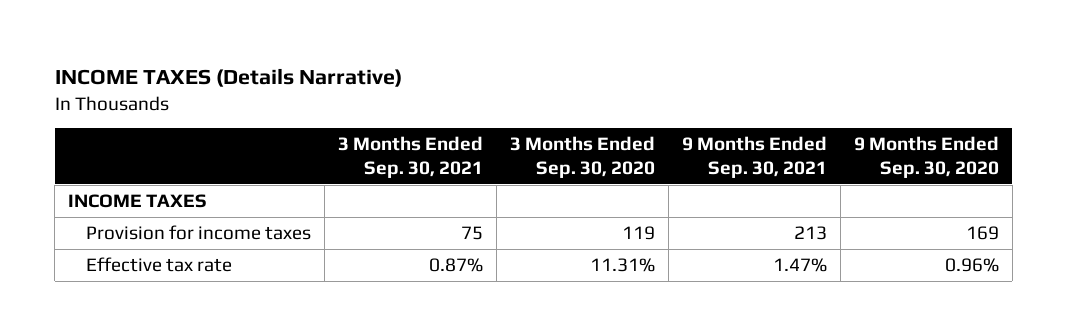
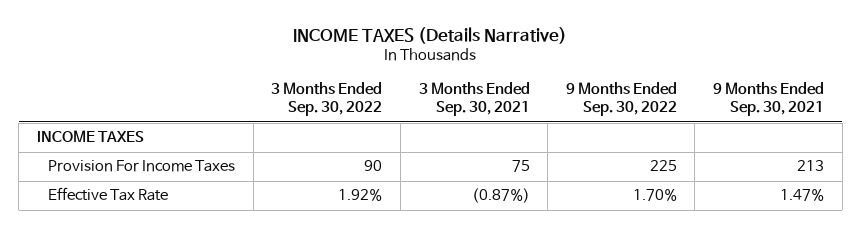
[509,136,655,178] 3 Months Ended Sep. 30, 2020 -> none
[853,136,999,178] 9 Months Ended Sep. 30, 2020 -> none
none -> [271,82,383,117] 3 Months Ended Sep. 30, 2022
none -> [565,82,677,117] 9 Months Ended Sep. 30, 2022
[85,224,311,240] Provision for income taxes -> [47,160,235,173] Provision For Income Taxes
[85,256,232,272] Effective tax rate -> [47,187,168,202] Effective Tax Rate
[428,257,483,272] 0.87% -> [471,188,530,204] (0.87%)

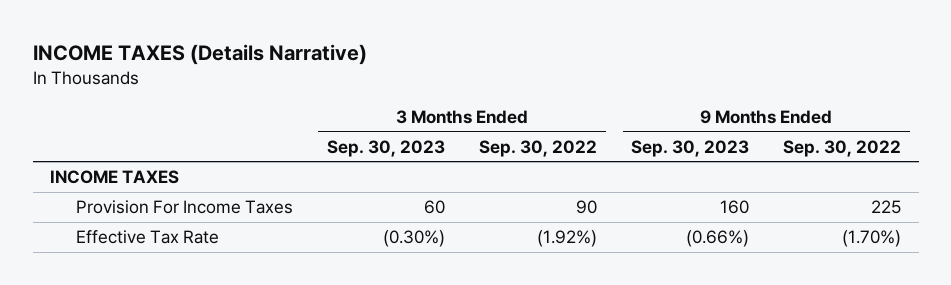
[418,82,530,117] 3 Months Ended Sep. 30, 2021 -> none
[713,82,825,117] 9 Months Ended Sep. 30, 2021 -> none
none -> [326,139,445,157] Sep. 30, 2023
none -> [631,139,750,157] Sep. 30, 2023
[338,188,383,202] 1.92% -> [537,230,598,248] (1.92%)
[632,188,677,202] 1.70% -> [842,230,902,248] (1.70%)

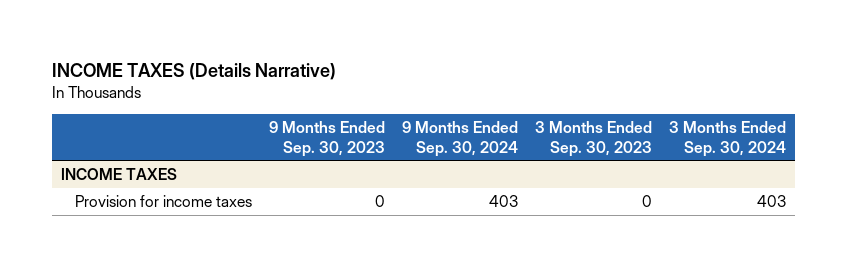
[479,139,598,157] Sep. 30, 2022 -> none
[783,139,902,157] Sep. 30, 2022 -> none
none -> [402,121,519,157] 9 Months Ended Sep. 30, 2024
none -> [669,121,787,157] 3 Months Ended Sep. 30, 2024
[75,230,219,245] Effective Tax Rate -> none
[75,200,293,215] Provision For Income Taxes -> [75,195,253,208] Provision for income taxes
[423,200,445,215] 60 -> [642,195,653,208] 0
[720,200,750,215] 160 -> [375,195,386,208] 0

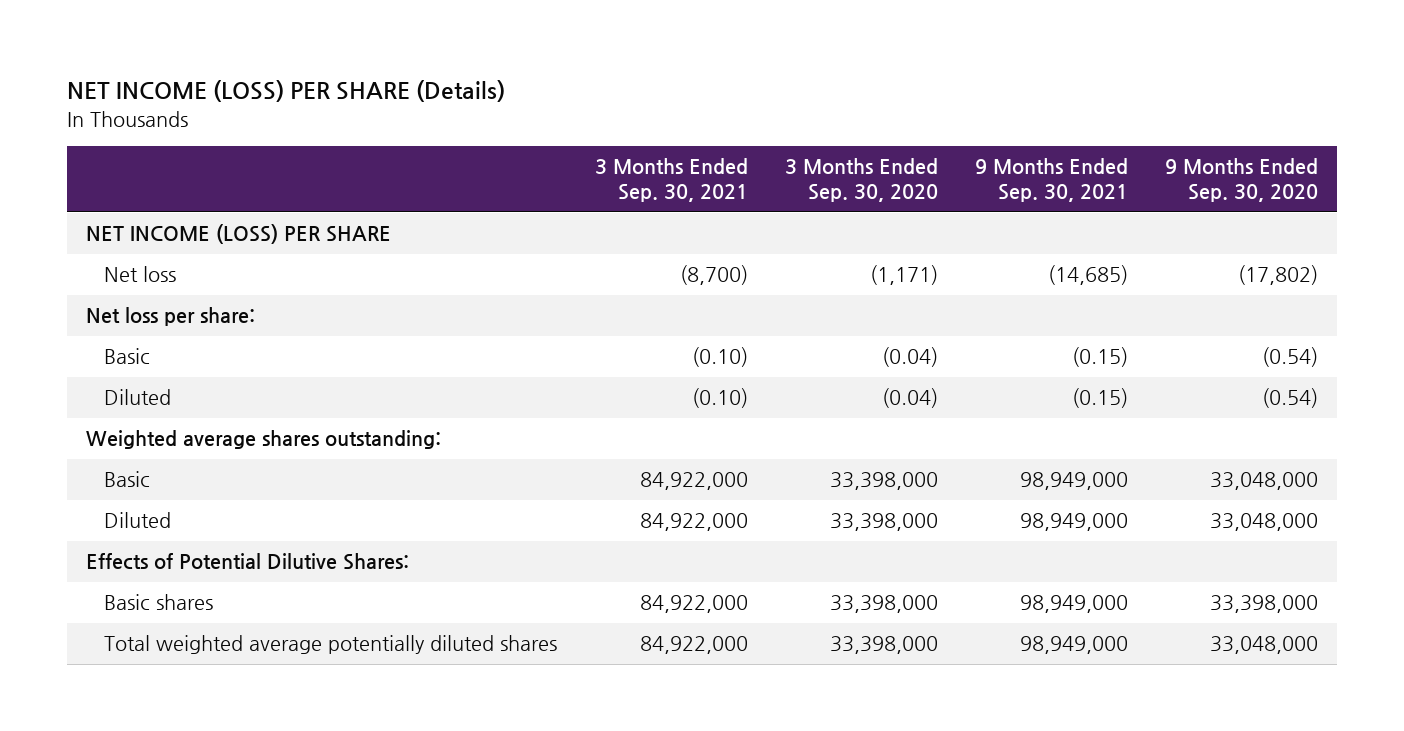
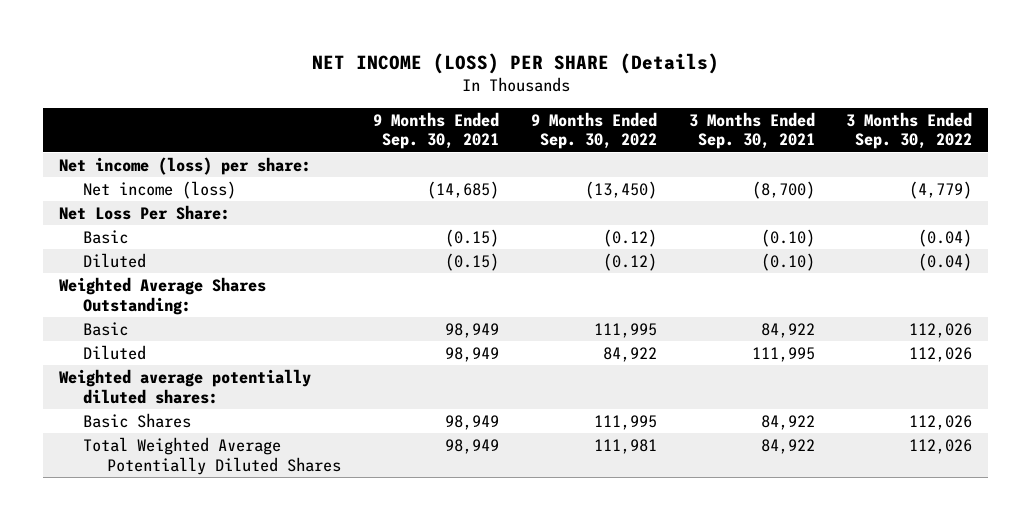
[784,158,938,203] 3 Months Ended Sep. 30, 2020 -> none
[1165,158,1319,203] 9 Months Ended Sep. 30, 2020 -> none
none -> [530,111,657,150] 9 Months Ended Sep. 30, 2022
none -> [846,111,973,150] 3 Months Ended Sep. 30, 2022
[85,224,391,245] NET INCOME (LOSS) PER SHARE -> [58,156,311,175] Net income (loss) per share:
[104,266,177,283] Net loss -> [82,180,236,199] Net income (loss)
[85,307,255,327] Net loss per share: -> [58,204,230,220] Net Loss Per Share:
[85,430,441,450] Weighted average shares outstanding: -> [58,276,266,315] Weighted Average Shares Outstanding:
[639,472,748,491] 84,922,000 -> [760,322,815,338] 84,922
[1020,472,1129,491] 98,949,000 -> [444,322,499,338] 98,949
[639,513,748,532] 84,922,000 -> [751,346,815,362] 111,995
[1020,513,1129,532] 98,949,000 -> [444,346,499,362] 98,949
[85,553,409,571] Effects of Potential Dilutive Shares: -> [58,368,311,404] Weighted average potentially diluted shares:
[104,594,214,611] Basic shares -> [82,412,191,428] Basic Shares
[639,595,748,614] 84,922,000 -> [760,414,815,430] 84,922
[1020,595,1129,614] 98,949,000 -> [444,414,499,430] 98,949
[104,635,558,655] Total weighted average potentially diluted shares -> [82,436,342,475] Total Weighted Average Potentially Diluted Shares
[639,636,748,655] 84,922,000 -> [760,438,815,454] 84,922
[1020,636,1129,655] 98,949,000 -> [444,438,499,454] 98,949

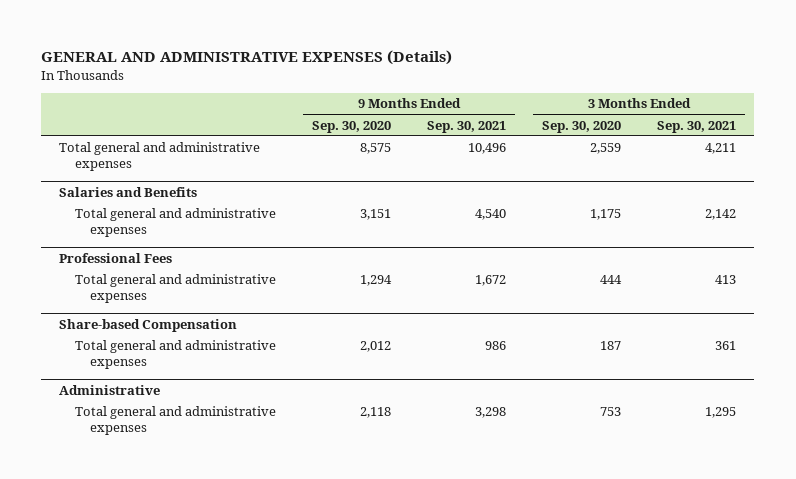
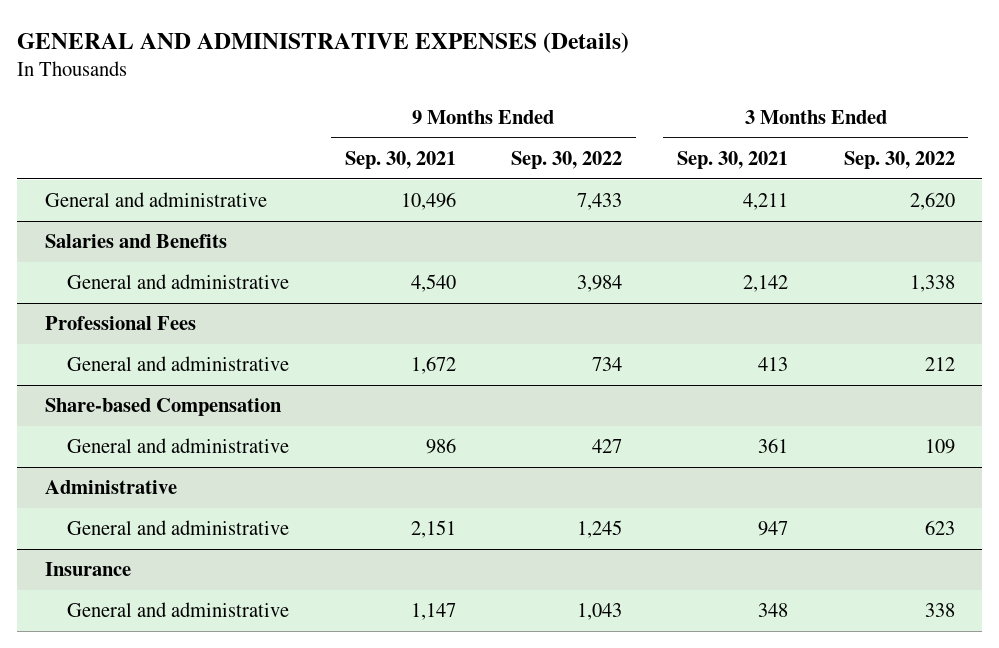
[311,120,391,133] Sep. 30, 2020 -> none
[542,120,622,133] Sep. 30, 2020 -> none
none -> [510,150,622,169] Sep. 30, 2022
none -> [843,150,955,169] Sep. 30, 2022
[59,142,261,172] Total general and administrative expenses -> [44,192,267,208] General and administrative
[74,208,276,238] Total general and administrative expenses -> [67,274,290,290] General and administrative
[74,274,276,304] Total general and administrative expenses -> [67,356,290,372] General and administrative
[74,340,276,370] Total general and administrative expenses -> [67,438,290,454] General and administrative
[74,406,276,436] Total general and administrative expenses -> [67,520,290,536] General and administrative
[475,407,507,419] 3,298 -> [410,520,456,539] 2,151
[705,407,737,419] 1,295 -> [758,521,789,537] 947
none -> [44,562,131,577] Insurance
none -> [67,602,290,618] General and administrative

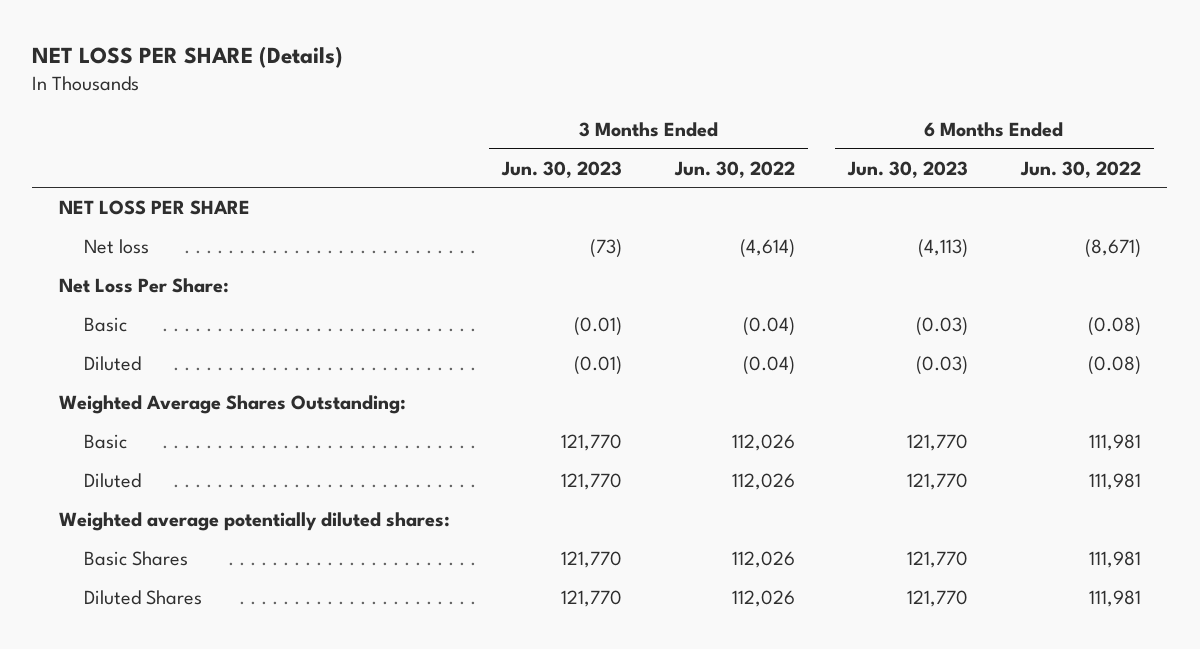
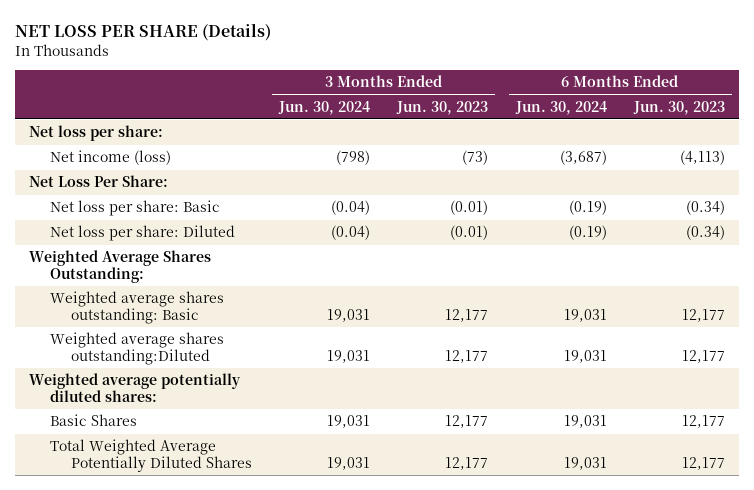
[674,160,796,178] Jun. 30, 2022 -> none
[1019,160,1141,178] Jun. 30, 2022 -> none
none -> [278,100,371,115] Jun. 30, 2024
none -> [514,100,607,115] Jun. 30, 2024
[58,199,250,215] NET LOSS PER SHARE -> [28,125,163,142] Net loss per share:
[84,238,150,254] Net loss -> [49,150,171,166] Net income (loss)
[84,316,128,332] Basic -> [49,200,220,217] Net loss per share: Basic
[916,316,969,336] (0.03) -> [686,200,726,216] (0.34)
[84,355,142,371] Diluted -> [49,225,235,242] Net loss per share: Diluted
[916,355,969,375] (0.03) -> [686,225,726,241] (0.34)
[84,472,142,488] Diluted -> none
[84,433,128,449] Basic -> [49,291,224,324] Weighted average shares outstanding: Basic
[561,433,623,451] 121,770 -> [445,308,489,322] 12,177
[907,433,969,451] 121,770 -> [682,308,726,322] 12,177
none -> [49,332,224,365] Weighted average shares outstanding:Diluted
[561,550,623,568] 121,770 -> [445,415,489,429] 12,177
[907,550,969,568] 121,770 -> [682,415,726,429] 12,177
[84,589,203,605] Diluted Shares -> [49,439,252,472] Total Weighted Average Potentially Diluted Shares
[561,589,623,607] 121,770 -> [445,456,489,470] 12,177
[907,589,969,607] 121,770 -> [682,456,726,470] 12,177

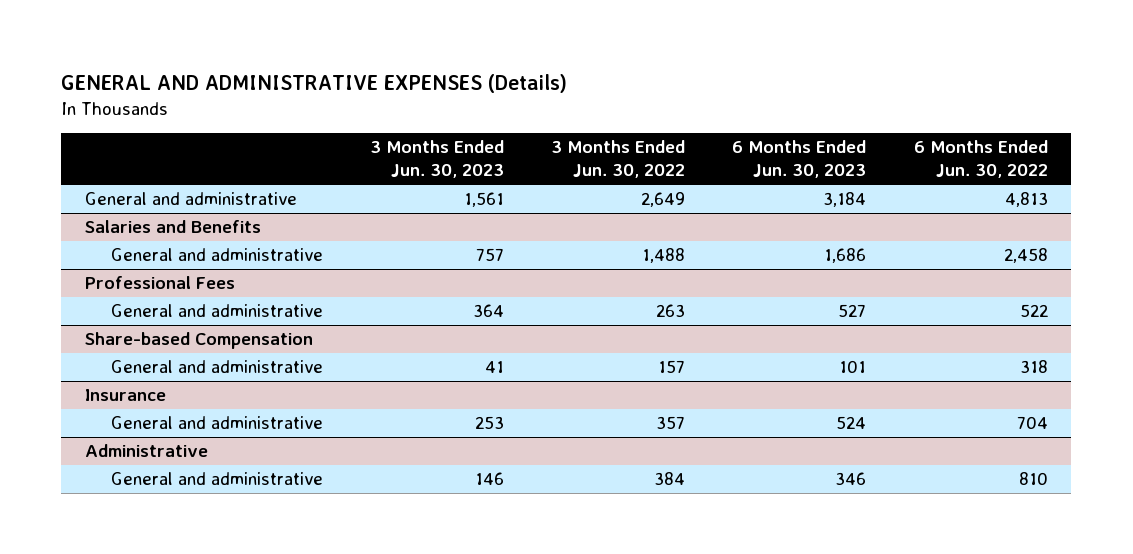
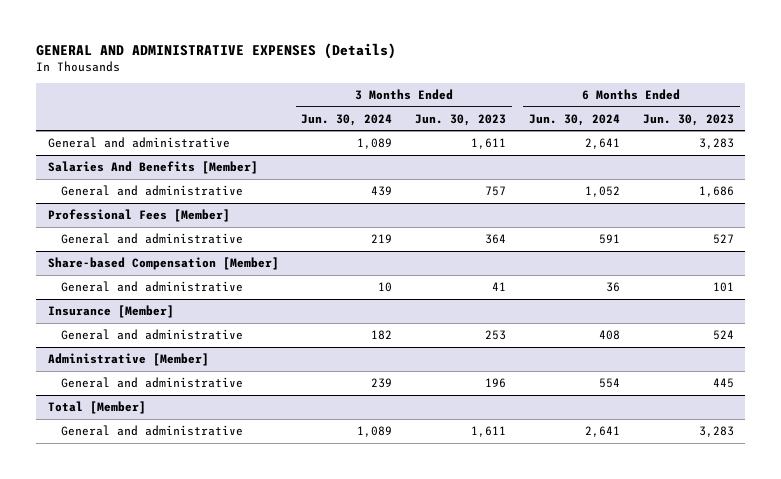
[551,140,686,179] 3 Months Ended Jun. 30, 2022 -> none
[913,140,1048,179] 6 Months Ended Jun. 30, 2022 -> none
none -> [301,113,393,126] Jun. 30, 2024
none -> [529,113,621,126] Jun. 30, 2024
[463,192,504,208] 1,561 -> [471,138,507,150] 1,611
[823,192,867,208] 3,184 -> [698,138,734,150] 3,283
[84,220,261,234] Salaries and Benefits -> [47,161,258,175] Salaries And Benefits [Member]
[84,276,235,290] Professional Fees -> [47,209,230,223] Professional Fees [Member]
[84,332,313,350] Share-based Compensation -> [47,257,279,271] Share-based Compensation [Member]
[84,389,166,402] Insurance -> [47,305,174,319] Insurance [Member]
[84,444,208,458] Administrative -> [47,353,209,367] Administrative [Member]
[474,472,504,486] 146 -> [485,378,507,389] 196
[835,472,867,486] 346 -> [712,378,734,389] 445
none -> [47,401,146,415] Total [Member]
none -> [60,425,243,437] General and administrative

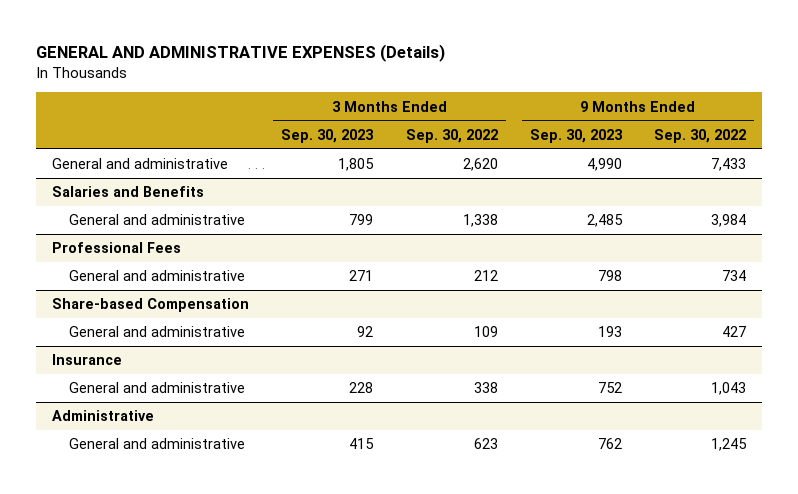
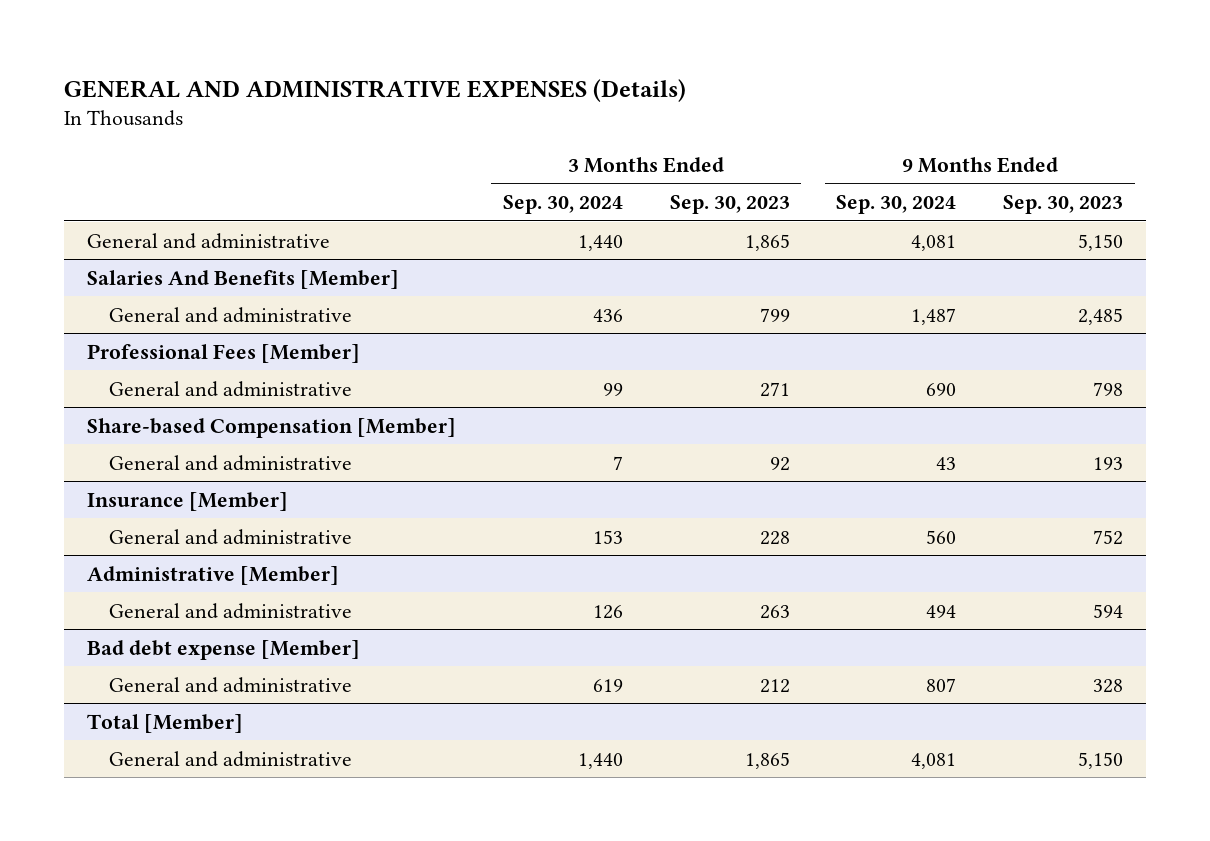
[405,128,498,143] Sep. 30, 2022 -> none
[654,128,747,143] Sep. 30, 2022 -> none
none -> [502,195,623,215] Sep. 30, 2024
none -> [836,195,957,215] Sep. 30, 2024
[338,158,375,172] 1,805 -> [744,233,790,251] 1,865
[586,158,622,172] 4,990 -> [1078,233,1124,251] 5,150
[52,186,205,198] Salaries and Benefits -> [86,269,399,289] Salaries And Benefits [Member]
[52,242,182,254] Professional Fees -> [86,343,360,363] Professional Fees [Member]
[52,298,250,313] Share-based Compensation -> [86,417,456,438] Share-based Compensation [Member]
[52,354,123,366] Insurance -> [86,491,288,511] Insurance [Member]
[52,410,155,422] Administrative -> [86,565,339,585] Administrative [Member]
[349,438,375,450] 415 -> [759,604,790,619] 263
[597,438,622,450] 762 -> [1093,603,1124,618] 594
none -> [86,639,360,660] Bad debt expense [Member]
none -> [109,676,353,693] General and administrative
none -> [86,713,243,733] Total [Member]
none -> [109,750,353,767] General and administrative

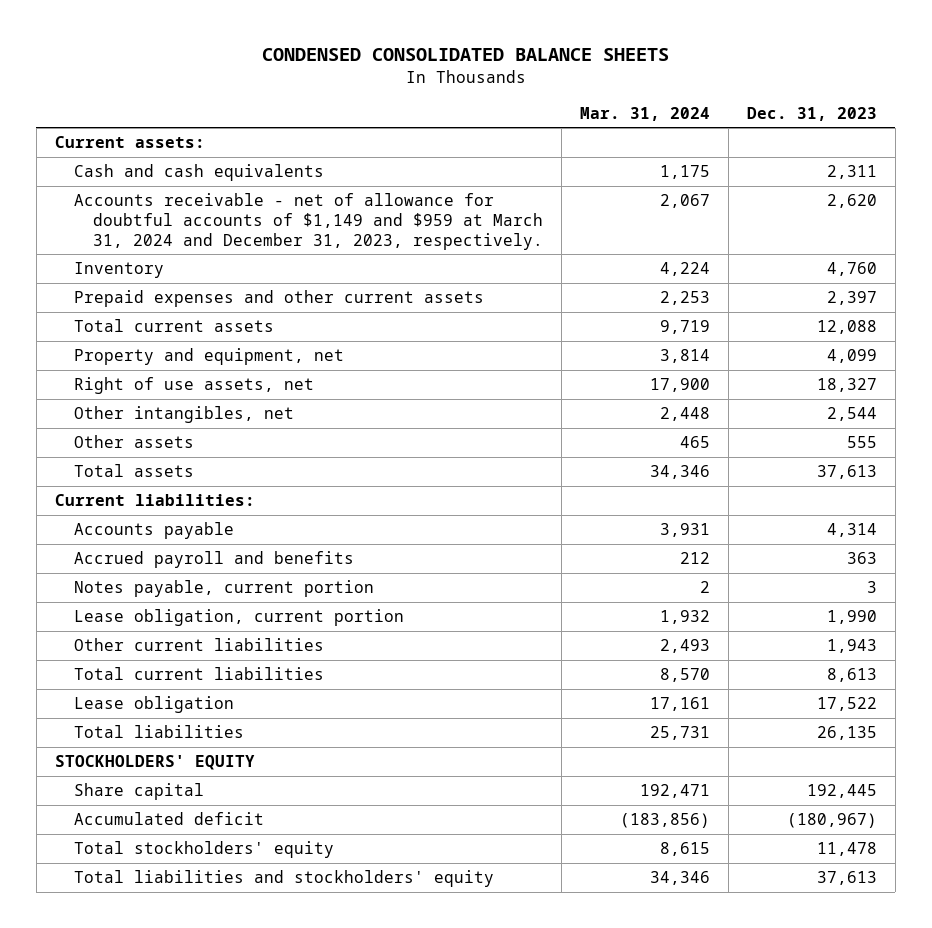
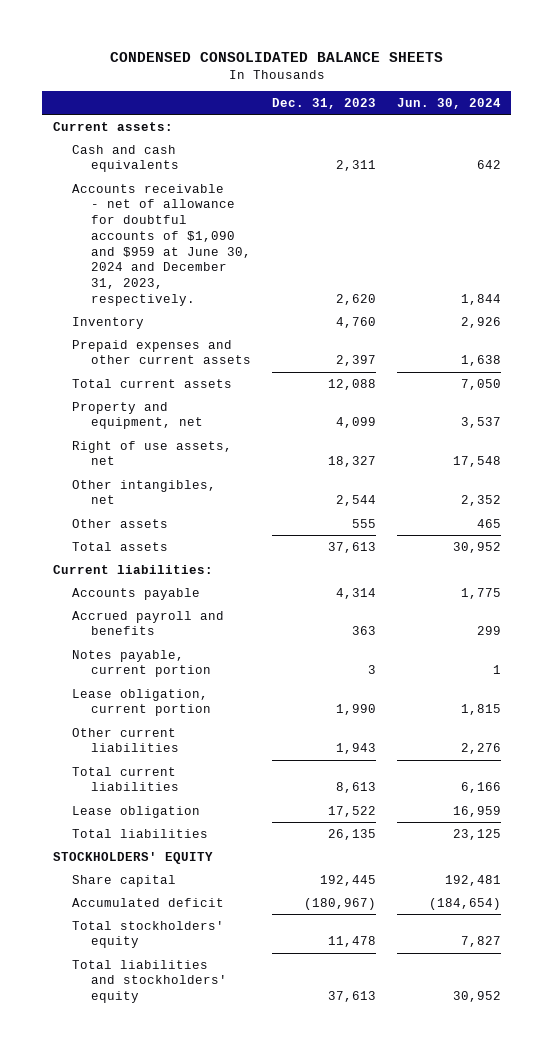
[579,106,710,121] Mar. 31, 2024 -> none
none -> [396,97,501,109] Jun. 30, 2024
[73,193,543,250] Accounts receivable - net of allowance for doubtful accounts of $1,149 and $959 at March 31, 2024 and December 31, 2023, respectively. -> [71,183,251,306] Accounts receivable - net of allowance for doubtful accounts of $1,090 and $959 at June 30, 2024 and December 31, 2023, respectively.

